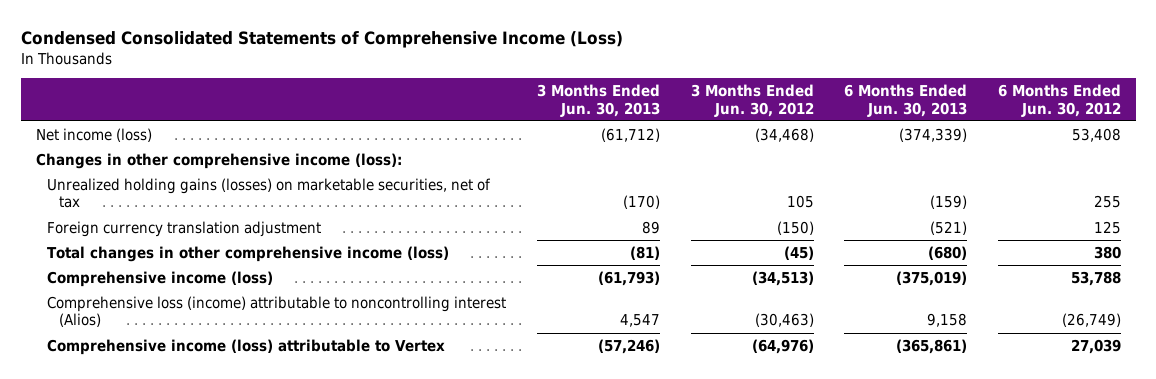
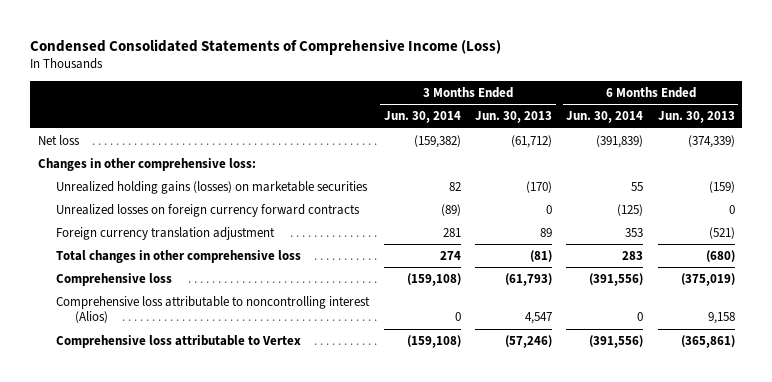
[690,84,814,117] 3 Months Ended Jun. 30, 2012 -> none
[997,84,1121,117] 6 Months Ended Jun. 30, 2012 -> none
none -> [383,111,461,124] Jun. 30, 2014
none -> [566,111,644,124] Jun. 30, 2014
[35,127,152,142] Net income (loss) -> [37,134,80,145] Net loss
[35,152,402,169] Changes in other comprehensive income (loss): -> [37,157,256,171] Changes in other comprehensive loss:
[47,177,492,209] Unrealized holding gains (losses) on marketable securities, net of tax -> [56,180,369,194] Unrealized holding gains (losses) on marketable securities
none -> [56,203,361,217] Unrealized losses on foreign currency forward contracts
[47,245,450,262] Total changes in other comprehensive income (loss) -> [56,249,302,263] Total changes in other comprehensive loss
[47,270,274,287] Comprehensive income (loss) -> [56,272,173,286] Comprehensive loss
[47,295,507,328] Comprehensive loss (income) attributable to noncontrolling interest (Alios) -> [56,295,371,324] Comprehensive loss attributable to noncontrolling interest (Alios)
[47,338,446,355] Comprehensive income (loss) attributable to Vertex -> [56,334,302,348] Comprehensive loss attributable to Vertex

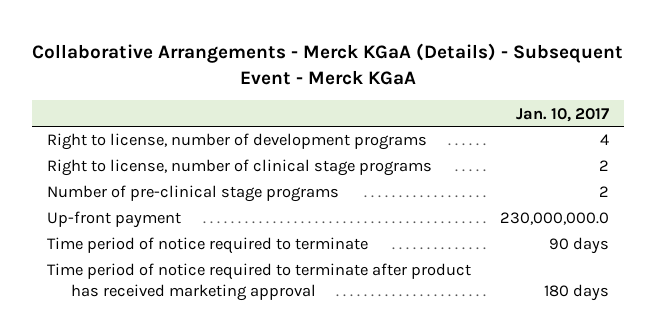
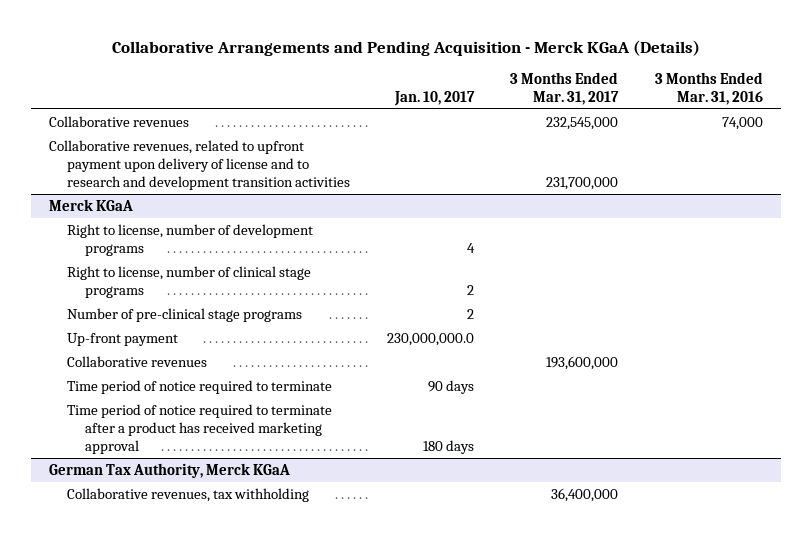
[32,43,624,85] Collaborative Arrangements - Merck KGaA (Details) - Subsequent Event - Merck KGaA -> [111,39,700,56] Collaborative Arrangements and Pending Acquisition - Merck KGaA (Details)
none -> [510,71,620,105] 3 Months Ended Mar. 31, 2017
none -> [654,71,763,105] 3 Months Ended Mar. 31, 2016
none -> [48,115,189,127] Collaborative revenues
none -> [48,139,350,190] Collaborative revenues, related to upfront payment upon delivery of license and to research and development transition activities
none -> [48,198,133,211] Merck KGaA
none -> [66,355,207,367] Collaborative revenues
[46,263,471,302] Time period of notice required to terminate after product has received marketing approval -> [66,403,332,454] Time period of notice required to terminate after a product has received marketing approval
none -> [48,462,290,478] German Tax Authority, Merck KGaA
none -> [66,487,309,502] Collaborative revenues, tax withholding

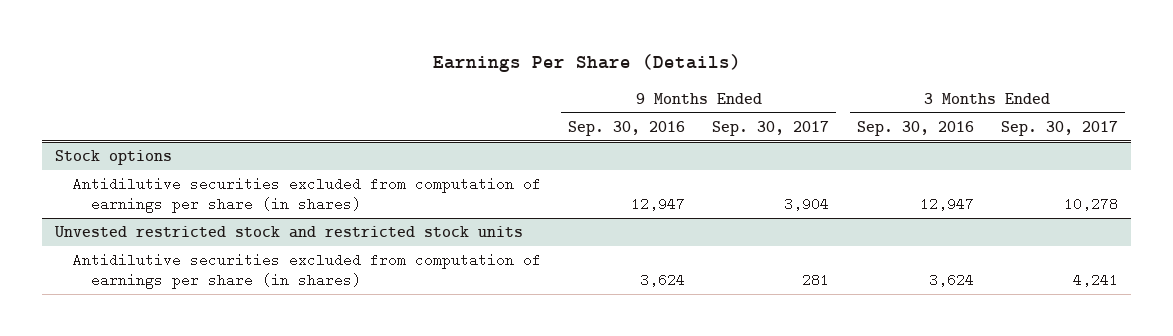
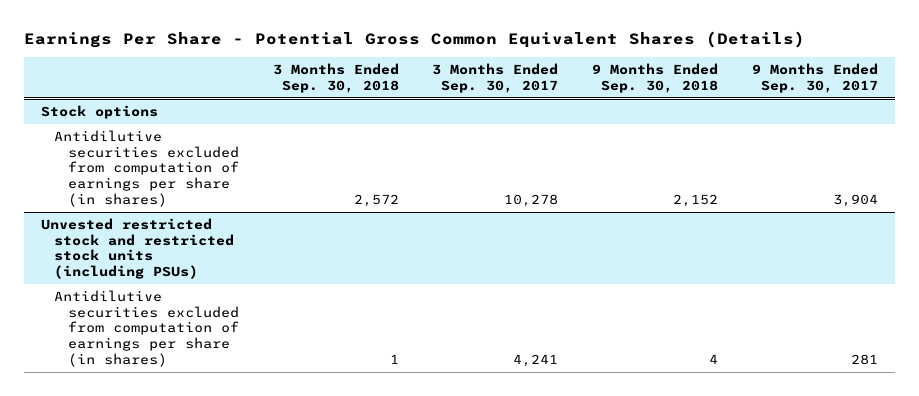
[432,53,741,72] Earnings Per Share (Details) -> [24,31,806,49] Earnings Per Share - Potential Gross Common Equivalent Shares (Details)
[568,121,686,137] Sep. 30, 2016 -> none
[856,121,974,137] Sep. 30, 2016 -> none
none -> [272,62,399,93] 3 Months Ended Sep. 30, 2018
none -> [592,62,719,93] 9 Months Ended Sep. 30, 2018
[54,226,524,239] Unvested restricted stock and restricted stock units -> [41,217,235,280] Unvested restricted stock and restricted stock units (including PSUs)

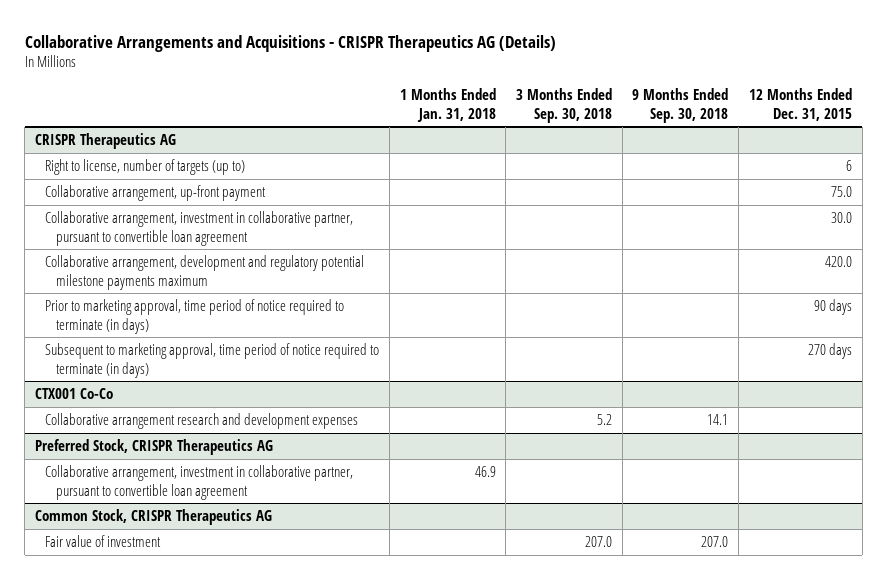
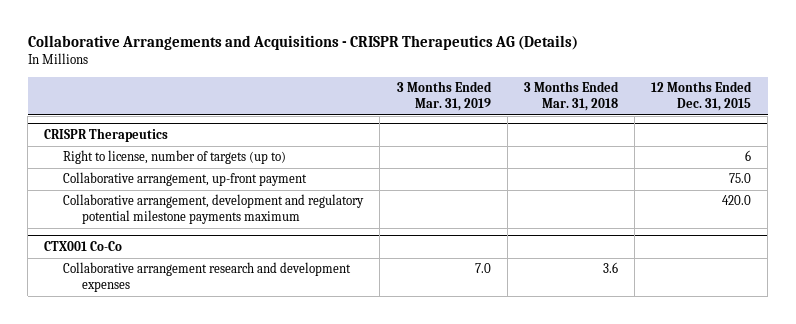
[399,88,496,122] 1 Months Ended Jan. 31, 2018 -> none
[516,88,613,123] 3 Months Ended Sep. 30, 2018 -> none
[632,88,729,123] 9 Months Ended Sep. 30, 2018 -> none
none -> [396,81,492,111] 3 Months Ended Mar. 31, 2019
none -> [523,81,619,111] 3 Months Ended Mar. 31, 2018
[34,133,176,150] CRISPR Therapeutics AG -> [44,128,169,143] CRISPR Therapeutics
[45,211,354,246] Collaborative arrangement, investment in collaborative partner, pursuant to convertible loan agreement -> none
[45,299,345,334] Prior to marketing approval, time period of notice required to terminate (in days) -> none
[45,343,380,378] Subsequent to marketing approval, time period of notice required to terminate (in days) -> none
[34,439,273,456] Preferred Stock, CRISPR Therapeutics AG -> none
[45,465,354,500] Collaborative arrangement, investment in collaborative partner, pursuant to convertible loan agreement -> none
[34,509,272,526] Common Stock, CRISPR Therapeutics AG -> none
[45,535,162,548] Fair value of investment -> none

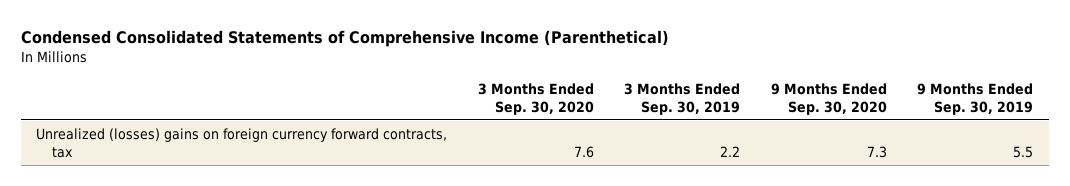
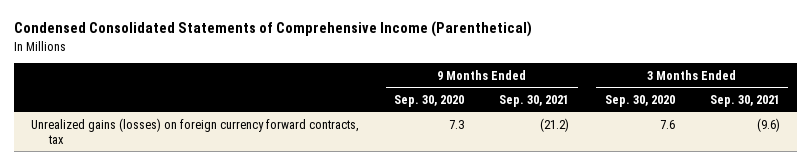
[624,82,741,115] 3 Months Ended Sep. 30, 2019 -> none
[917,82,1034,115] 9 Months Ended Sep. 30, 2019 -> none
none -> [499,94,570,107] Sep. 30, 2021
none -> [709,94,780,107] Sep. 30, 2021
[36,128,448,159] Unrealized (losses) gains on foreign currency forward contracts, tax -> [31,117,360,144] Unrealized gains (losses) on foreign currency forward contracts, tax

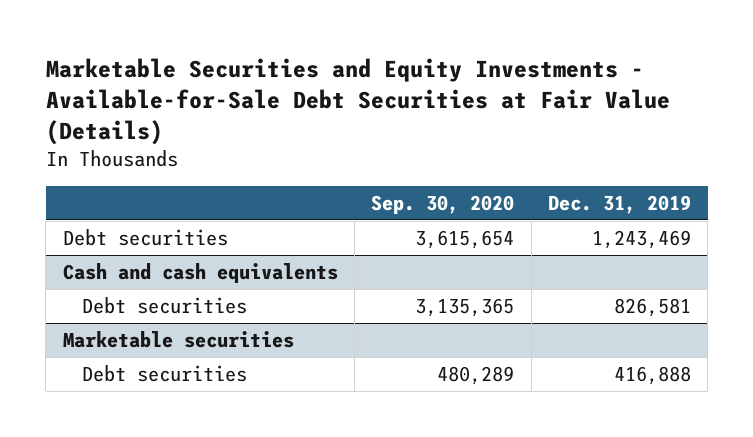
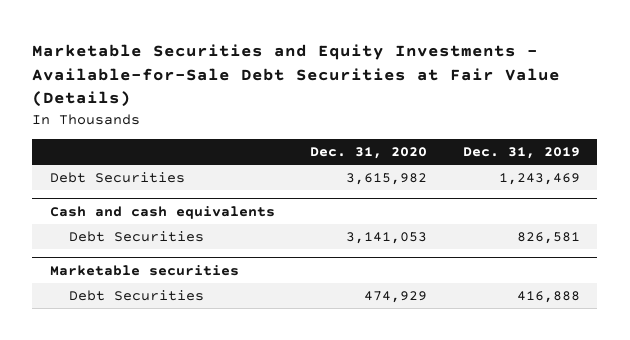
[371,194,515,214] Sep. 30, 2020 -> none
none -> [310,147,428,160] Dec. 31, 2020
[62,229,228,247] Debt securities -> [49,172,185,184] Debt Securities
[82,297,248,315] Debt securities -> [68,231,204,243] Debt Securities
[82,365,248,383] Debt securities -> [68,290,204,302] Debt Securities

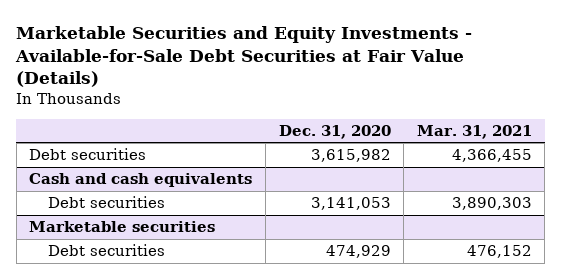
[462,147,580,160] Dec. 31, 2019 -> none
none -> [416,124,532,139] Mar. 31, 2021
[49,172,185,184] Debt Securities -> [29,148,147,161] Debt securities
[68,231,204,243] Debt Securities -> [48,196,166,209] Debt securities
[68,290,204,302] Debt Securities -> [48,244,166,257] Debt securities

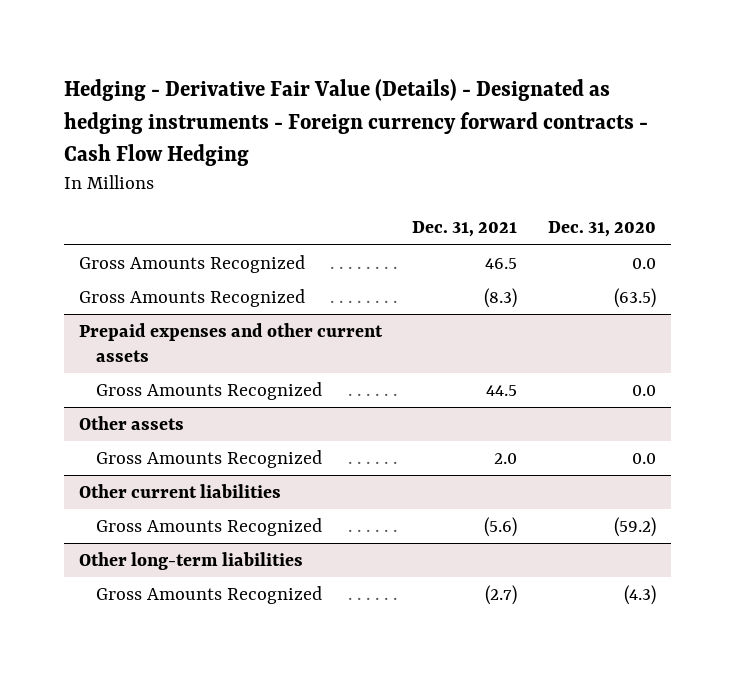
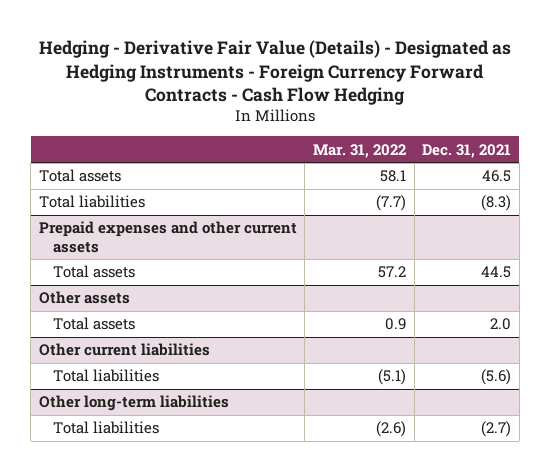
[63,79,648,167] Hedging - Derivative Fair Value (Details) - Designated as hedging instruments - Foreign currency forward contracts - Cash Flow Hedging -> [38,40,511,105] Hedging - Derivative Fair Value (Details) - Designated as Hedging Instruments - Foreign Currency Forward Contracts - Cash Flow Hedging
[547,221,656,238] Dec. 31, 2020 -> none
none -> [312,143,406,158] Mar. 31, 2022
[78,255,305,274] Gross Amounts Recognized -> [38,169,121,183] Total assets
[78,289,305,308] Gross Amounts Recognized -> [38,195,145,209] Total liabilities
[95,382,322,401] Gross Amounts Recognized -> [53,265,136,279] Total assets
[95,450,322,469] Gross Amounts Recognized -> [53,317,136,331] Total assets
[95,518,322,537] Gross Amounts Recognized -> [53,369,160,383] Total liabilities
[95,586,322,605] Gross Amounts Recognized -> [53,421,160,435] Total liabilities

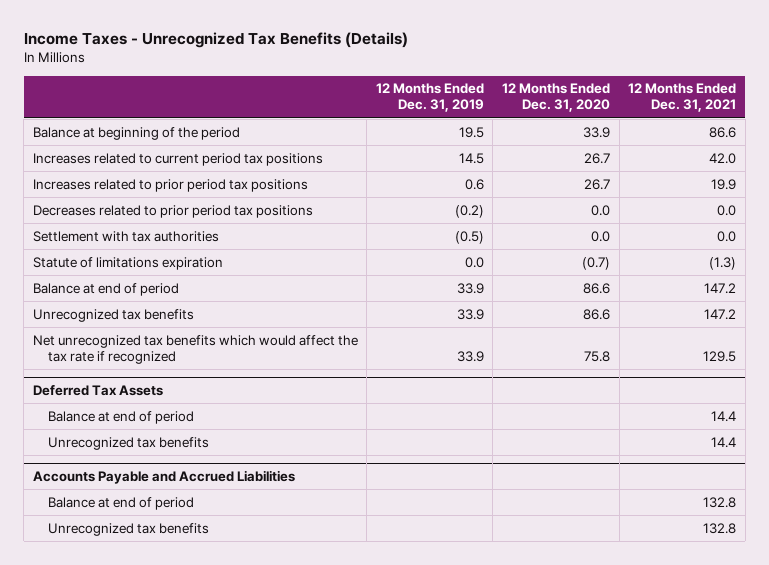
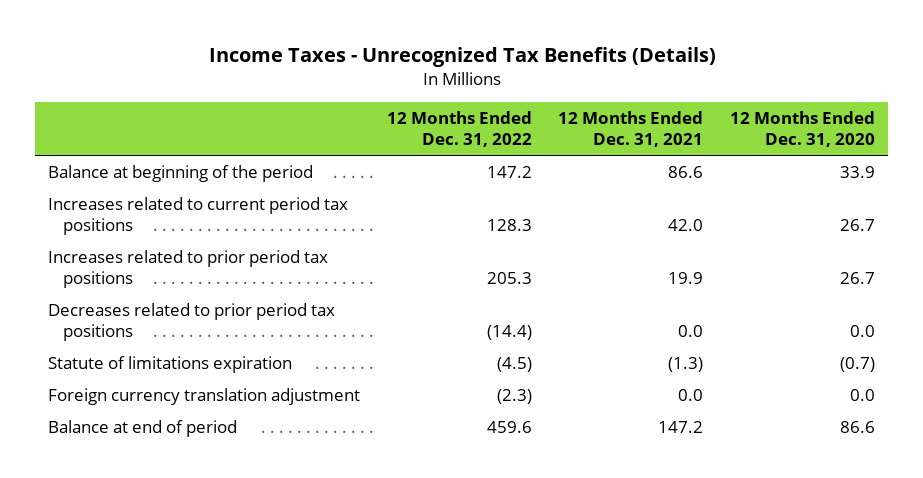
[375,83,484,113] 12 Months Ended Dec. 31, 2019 -> none
none -> [386,110,532,148] 12 Months Ended Dec. 31, 2022
[32,230,219,242] Settlement with tax authorities -> none
none -> [48,388,361,406] Foreign currency translation adjustment
[32,308,194,322] Unrecognized tax benefits -> none
[32,334,358,364] Net unrecognized tax benefits which would affect the tax rate if recognized -> none
[32,384,163,396] Deferred Tax Assets -> none
[47,410,194,424] Balance at end of period -> none
[47,436,209,450] Unrecognized tax benefits -> none
[32,469,295,484] Accounts Payable and Accrued Liabilities -> none
[47,496,194,510] Balance at end of period -> none
[47,522,209,536] Unrecognized tax benefits -> none

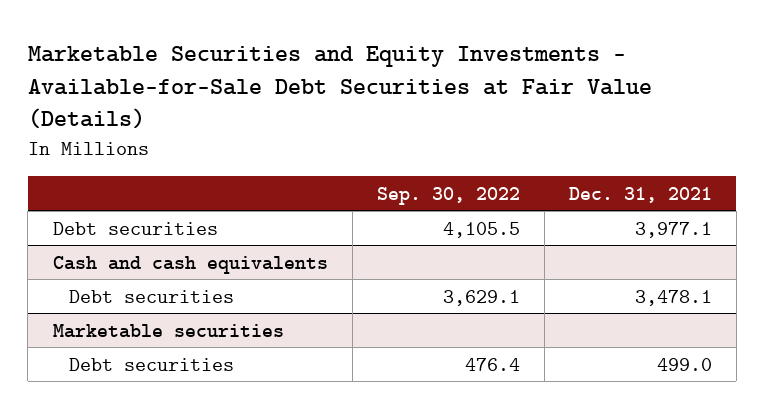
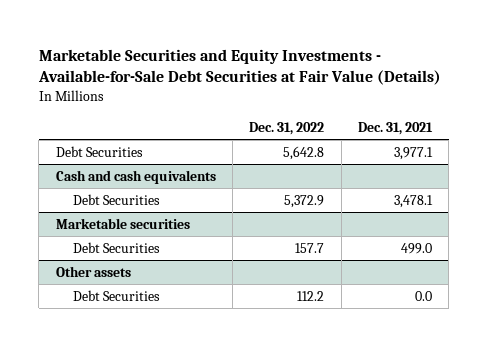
[376,186,520,205] Sep. 30, 2022 -> none
none -> [249,122,325,136] Dec. 31, 2022
[52,221,218,235] Debt securities -> [55,145,143,157] Debt Securities
[68,289,234,303] Debt securities -> [73,193,161,205] Debt Securities
[68,357,234,371] Debt securities -> [73,241,161,253] Debt Securities
none -> [55,265,131,277] Other assets
none -> [73,289,161,301] Debt Securities

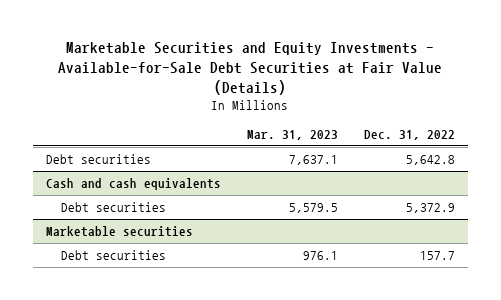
[358,122,434,136] Dec. 31, 2021 -> none
none -> [246,129,338,140] Mar. 31, 2023
[55,145,143,157] Debt Securities -> [45,154,151,165] Debt securities
[73,193,161,205] Debt Securities -> [61,202,167,213] Debt securities
[55,265,131,277] Other assets -> none
[73,289,161,301] Debt Securities -> none
[73,241,161,253] Debt Securities -> [61,250,167,261] Debt securities

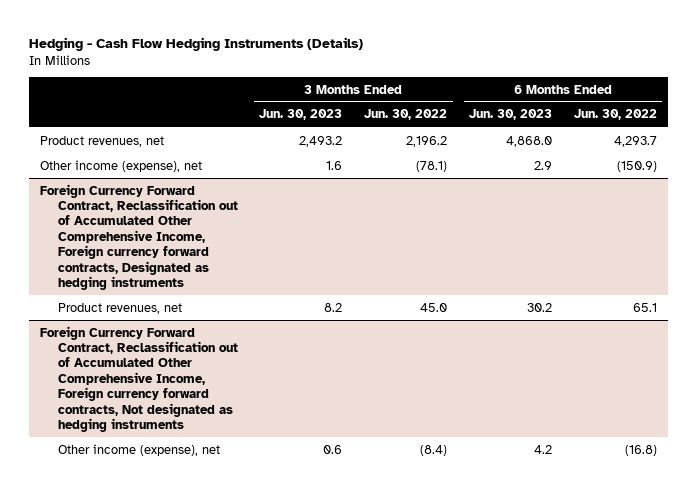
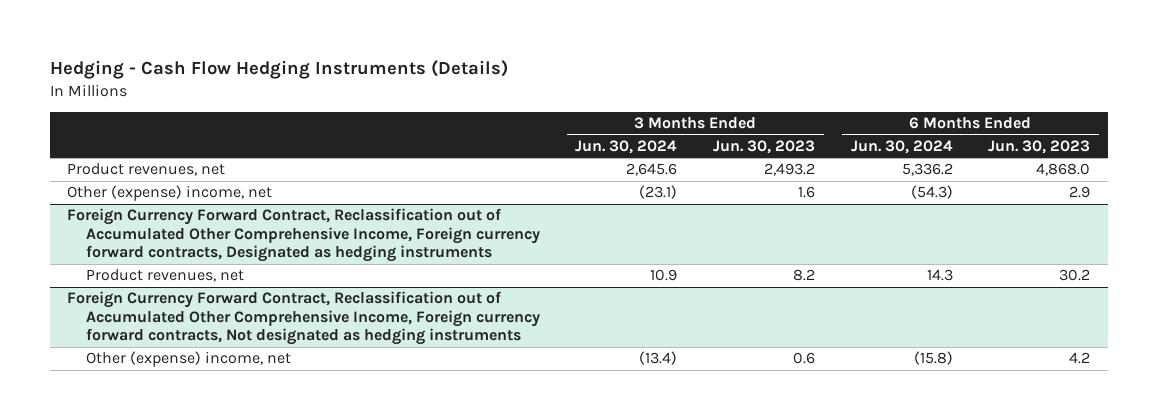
[364,109,448,121] Jun. 30, 2022 -> none
[573,109,657,121] Jun. 30, 2022 -> none
none -> [575,140,678,155] Jun. 30, 2024
none -> [850,140,953,155] Jun. 30, 2024
[39,159,202,172] Other income (expense), net -> [67,185,273,202] Other (expense) income, net
[57,443,220,456] Other income (expense), net -> [85,351,291,368] Other (expense) income, net

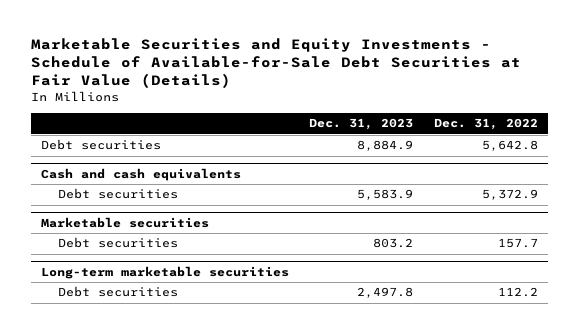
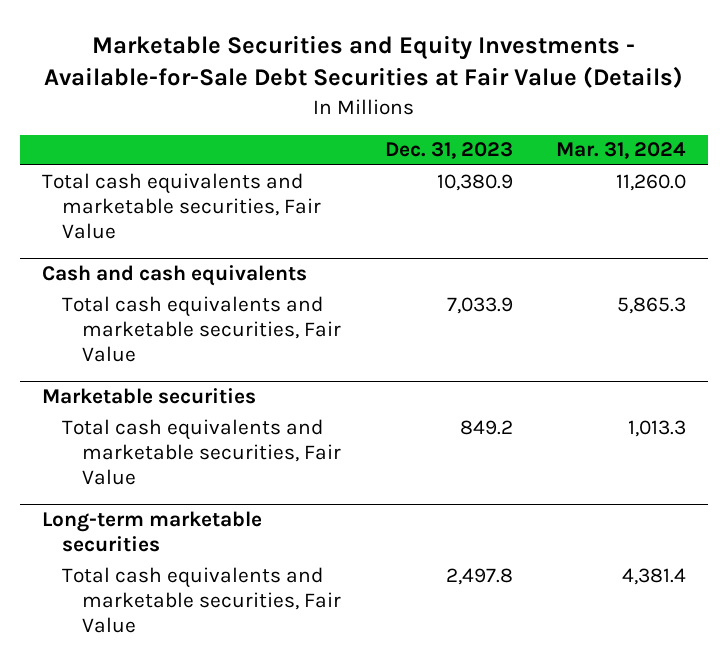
[30,37,521,89] Marketable Securities and Equity Investments - Schedule of Available-for-Sale Debt Securities at Fair Value (Details) -> [44,34,684,89] Marketable Securities and Equity Investments - Available-for-Sale Debt Securities at Fair Value (Details)
[433,118,538,131] Dec. 31, 2022 -> none
none -> [556,142,687,160] Mar. 31, 2024
[40,139,161,151] Debt securities -> none
none -> [41,172,321,239] Total cash equivalents and marketable securities, Fair Value
[58,188,179,200] Debt securities -> none
none -> [61,295,341,362] Total cash equivalents and marketable securities, Fair Value
[58,237,179,249] Debt securities -> none
none -> [61,418,341,485] Total cash equivalents and marketable securities, Fair Value
[58,286,179,298] Debt securities -> [61,566,341,633] Total cash equivalents and marketable securities, Fair Value

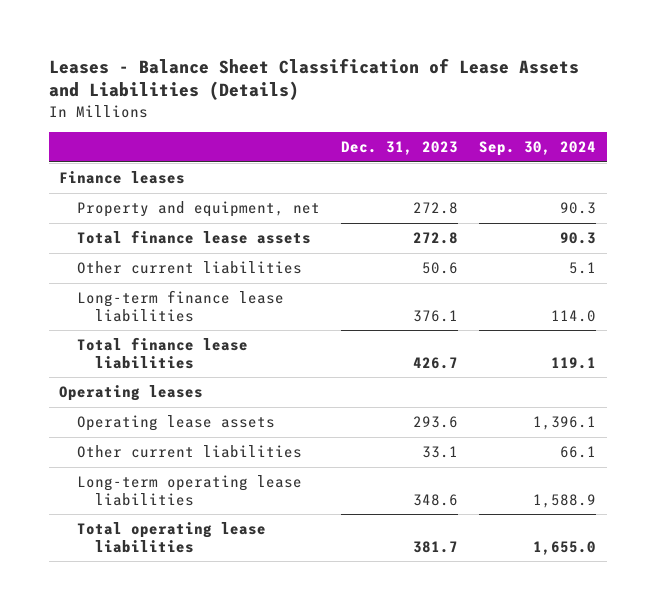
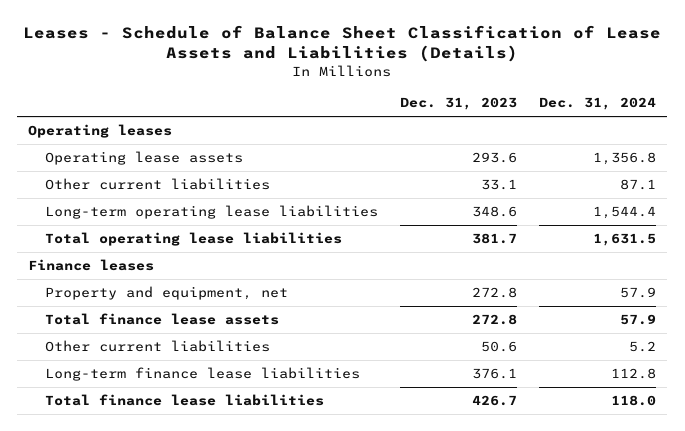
[48,57,579,101] Leases - Balance Sheet Classification of Lease Assets and Liabilities (Details) -> [23,24,662,63] Leases - Schedule of Balance Sheet Classification of Lease Assets and Liabilities (Details)
[479,141,597,157] Sep. 30, 2024 -> none
none -> [539,97,657,111] Dec. 31, 2024
[59,385,204,402] Operating leases -> [28,124,173,139] Operating leases
[77,415,276,432] Operating lease assets -> [45,151,244,166] Operating lease assets
[77,445,303,459] Other current liabilities -> [45,178,271,191] Other current liabilities
[77,475,303,506] Long-term operating lease liabilities -> [45,205,379,220] Long-term operating lease liabilities
[77,522,267,553] Total operating lease liabilities -> [45,232,343,247] Total operating lease liabilities

